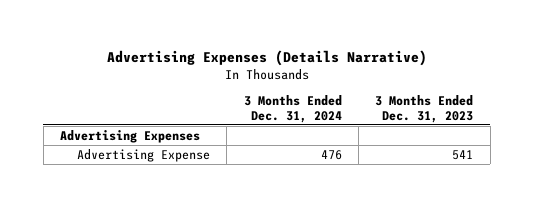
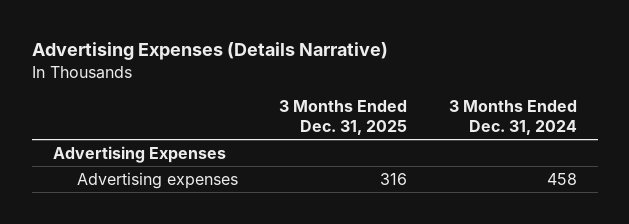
[375,95,474,123] 3 Months Ended Dec. 31, 2023 -> none
none -> [279,100,408,135] 3 Months Ended Dec. 31, 2025
[76,148,210,162] Advertising Expense -> [76,171,238,189] Advertising expenses
[320,149,342,160] 476 -> [546,172,577,185] 458

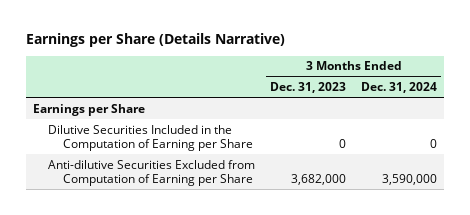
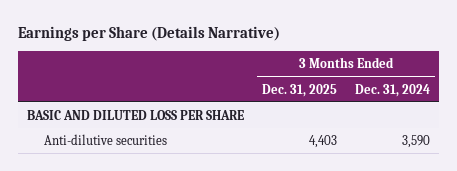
[270,82,347,94] Dec. 31, 2023 -> none
none -> [262,83,338,97] Dec. 31, 2025
[48,124,253,152] Dilutive Securities Included in the Computation of Earning per Share -> none
[48,159,256,187] Anti-dilutive Securities Excluded from Computation of Earning per Share -> none
[33,103,146,116] Earnings per Share -> [26,110,244,121] BASIC AND DILUTED LOSS PER SHARE
none -> [43,134,167,146] Anti-dilutive securities

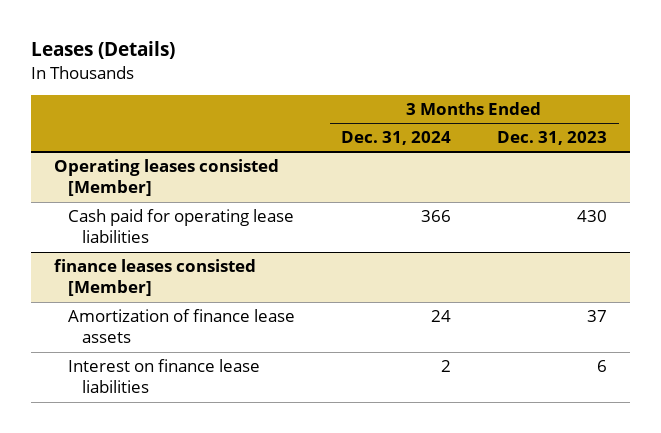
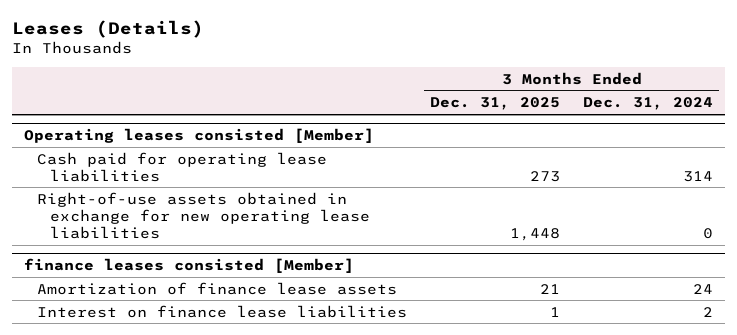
[497,131,608,146] Dec. 31, 2023 -> none
none -> [429,97,560,111] Dec. 31, 2025
[421,209,452,222] 366 -> [683,170,714,182] 314
none -> [36,191,370,240] Right-of-use assets obtained in exchange for new operating lease liabilities

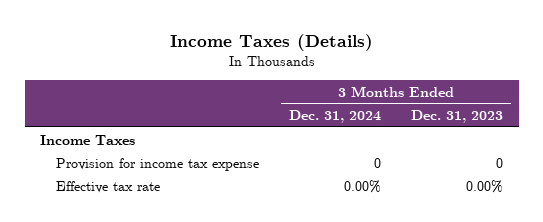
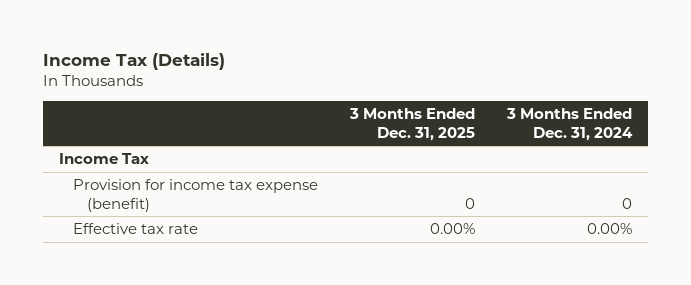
[169,33,373,51] Income Taxes (Details) -> [42,52,225,70] Income Tax (Details)
[411,110,504,124] Dec. 31, 2023 -> none
none -> [349,108,476,141] 3 Months Ended Dec. 31, 2025
[39,134,135,145] Income Taxes -> [58,153,149,165] Income Tax
[55,157,259,171] Provision for income tax expense -> [72,179,318,212] Provision for income tax expense (benefit)

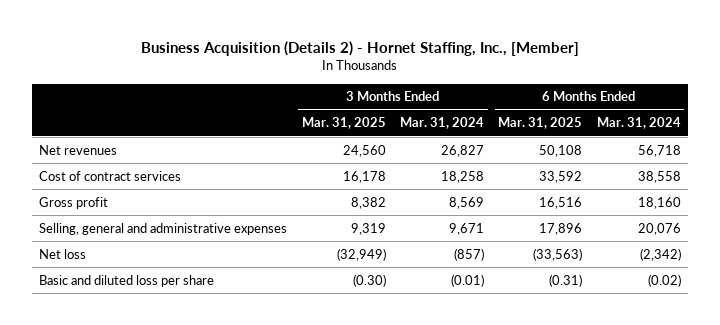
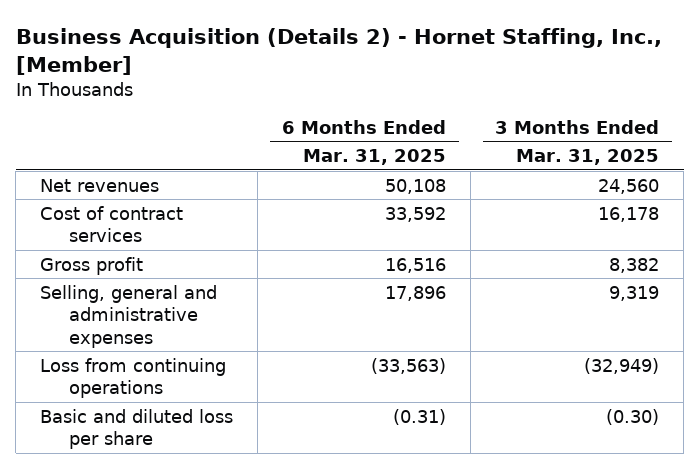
[399,117,484,130] Mar. 31, 2024 -> none
[596,117,681,130] Mar. 31, 2024 -> none
[39,248,87,259] Net loss -> [40,357,227,399] Loss from continuing operations

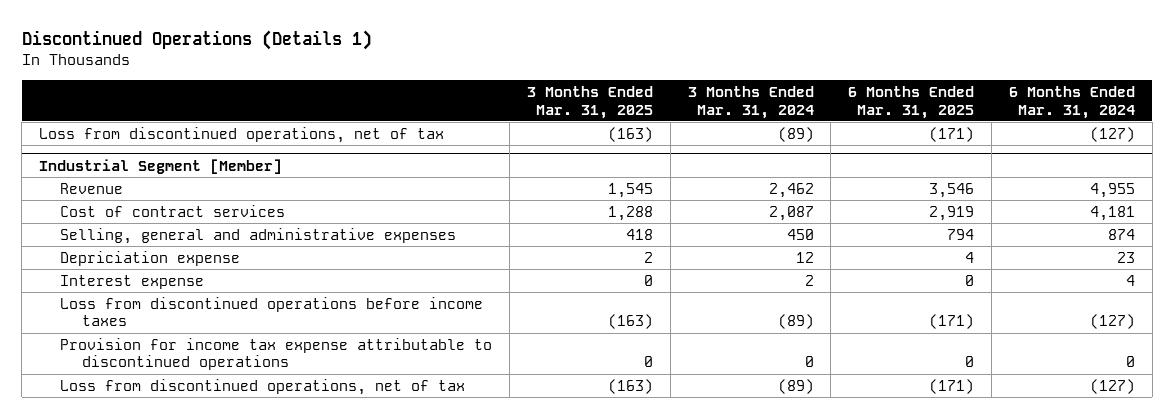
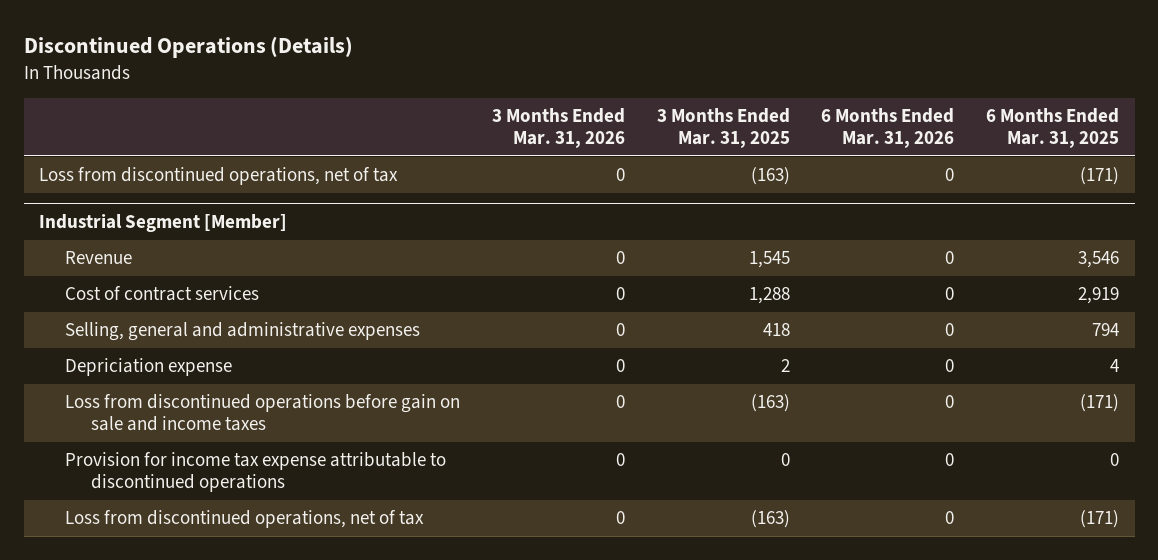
[21,30,372,51] Discontinued Operations (Details 1) -> [23,36,353,59] Discontinued Operations (Details)
[687,85,814,119] 3 Months Ended Mar. 31, 2024 -> none
[1008,85,1135,119] 6 Months Ended Mar. 31, 2024 -> none
none -> [491,107,625,148] 3 Months Ended Mar. 31, 2026
none -> [821,107,955,148] 6 Months Ended Mar. 31, 2026
[60,274,205,289] Interest expense -> none
[60,296,484,327] Loss from discontinued operations before income taxes -> [65,394,461,432] Loss from discontinued operations before gain on sale and income taxes

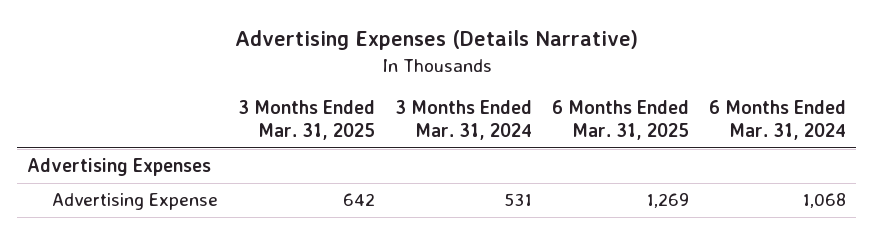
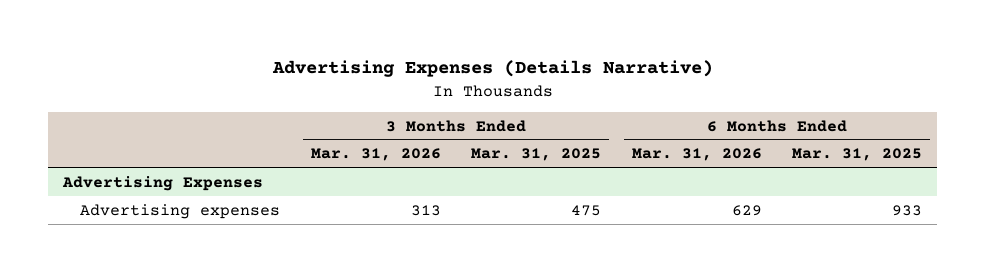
[394,99,532,141] 3 Months Ended Mar. 31, 2024 -> none
[708,99,846,141] 6 Months Ended Mar. 31, 2024 -> none
none -> [310,148,441,162] Mar. 31, 2026
none -> [631,148,762,162] Mar. 31, 2026
[52,193,219,211] Advertising Expense -> [80,203,281,219] Advertising expenses
[342,193,375,207] 642 -> [571,204,602,216] 475
[645,193,689,209] 1,269 -> [891,204,922,216] 933

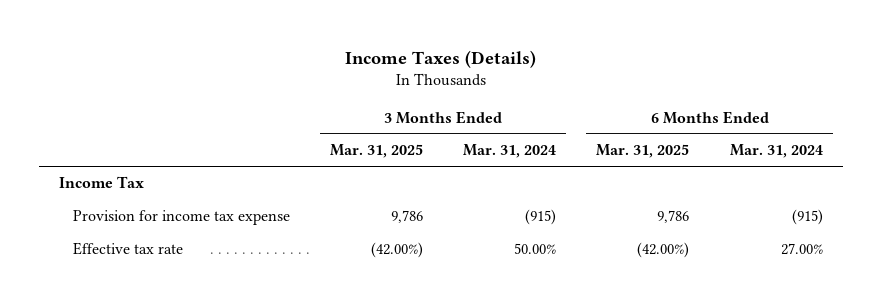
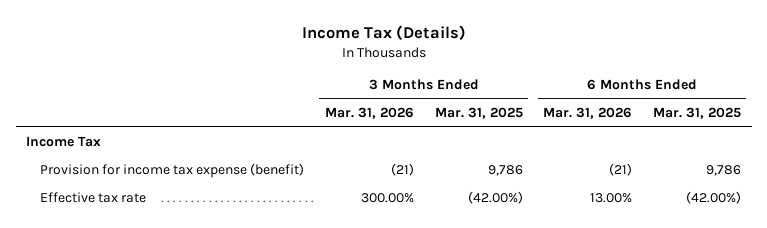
[344,49,536,68] Income Taxes (Details) -> [301,24,466,40] Income Tax (Details)
[463,144,557,159] Mar. 31, 2024 -> none
[729,144,823,159] Mar. 31, 2024 -> none
none -> [324,107,414,120] Mar. 31, 2026
none -> [543,107,633,120] Mar. 31, 2026
[72,210,290,226] Provision for income tax expense -> [39,163,304,179] Provision for income tax expense (benefit)

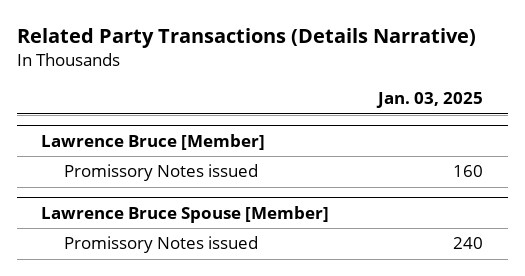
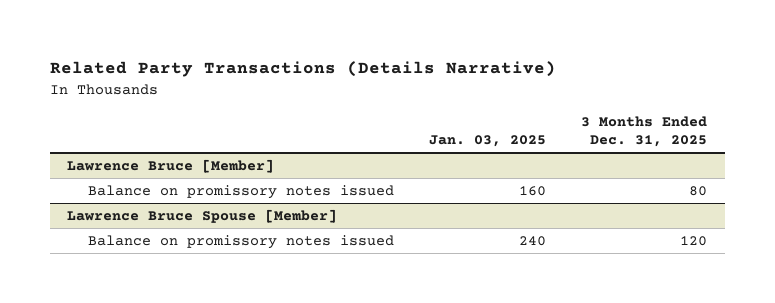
none -> [581,116,708,148] 3 Months Ended Dec. 31, 2025
[63,164,258,182] Promissory Notes issued -> [88,185,395,200] Balance on promissory notes issued
[63,236,258,254] Promissory Notes issued -> [88,235,395,250] Balance on promissory notes issued

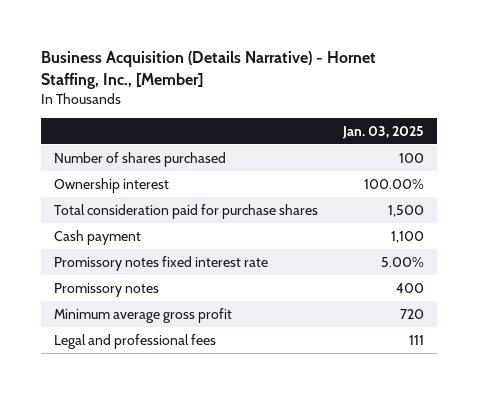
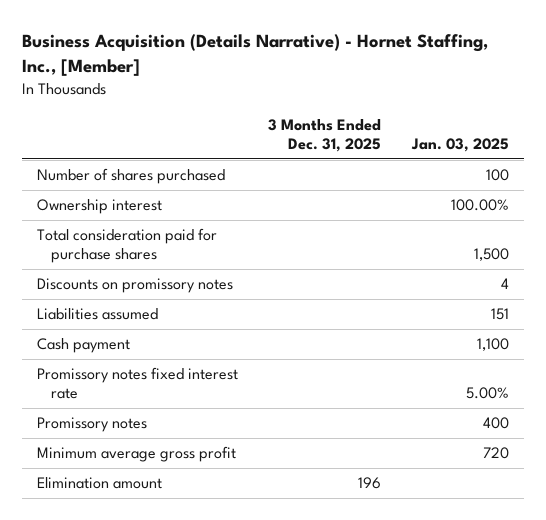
none -> [268,119,382,153] 3 Months Ended Dec. 31, 2025
none -> [37,278,234,294] Discounts on promissory notes
none -> [37,308,159,321] Liabilities assumed
[53,333,216,349] Legal and professional fees -> none
none -> [37,477,163,490] Elimination amount

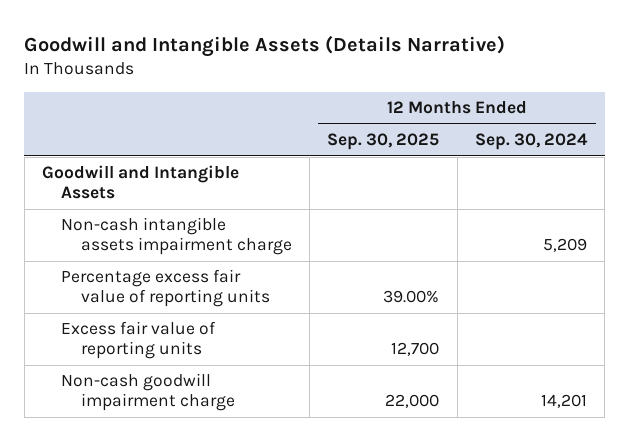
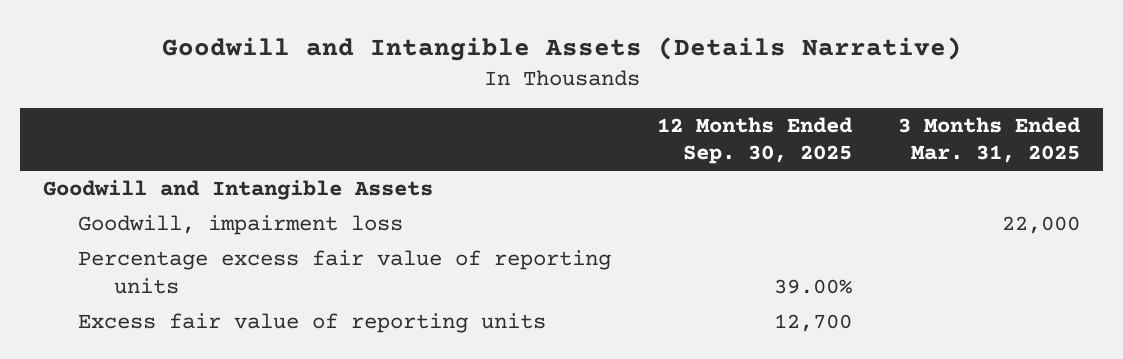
[474,133,588,151] Sep. 30, 2024 -> none
none -> [898,116,1082,164] 3 Months Ended Mar. 31, 2025
[61,217,292,256] Non-cash intangible assets impairment charge -> none
none -> [78,214,404,235] Goodwill, impairment loss
[61,373,235,412] Non-cash goodwill impairment charge -> none

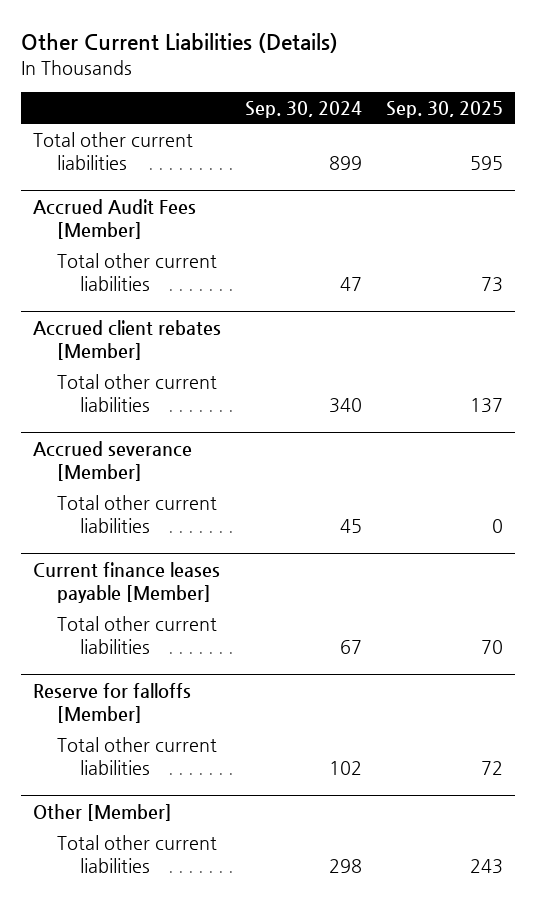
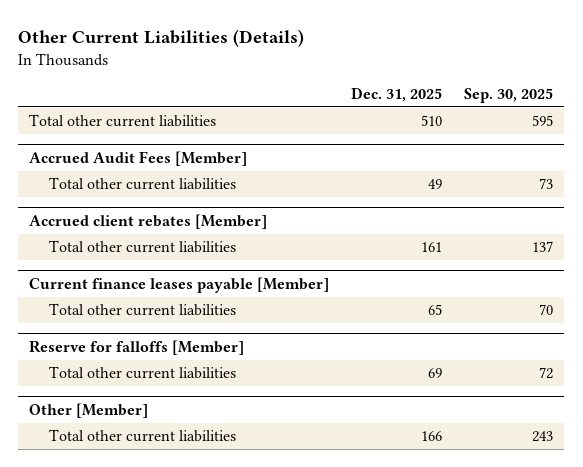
[245,100,363,118] Sep. 30, 2024 -> none
none -> [351,86,443,102] Dec. 31, 2025
[33,440,193,481] Accrued severance [Member] -> none
[56,495,217,534] Total other current liabilities -> none

